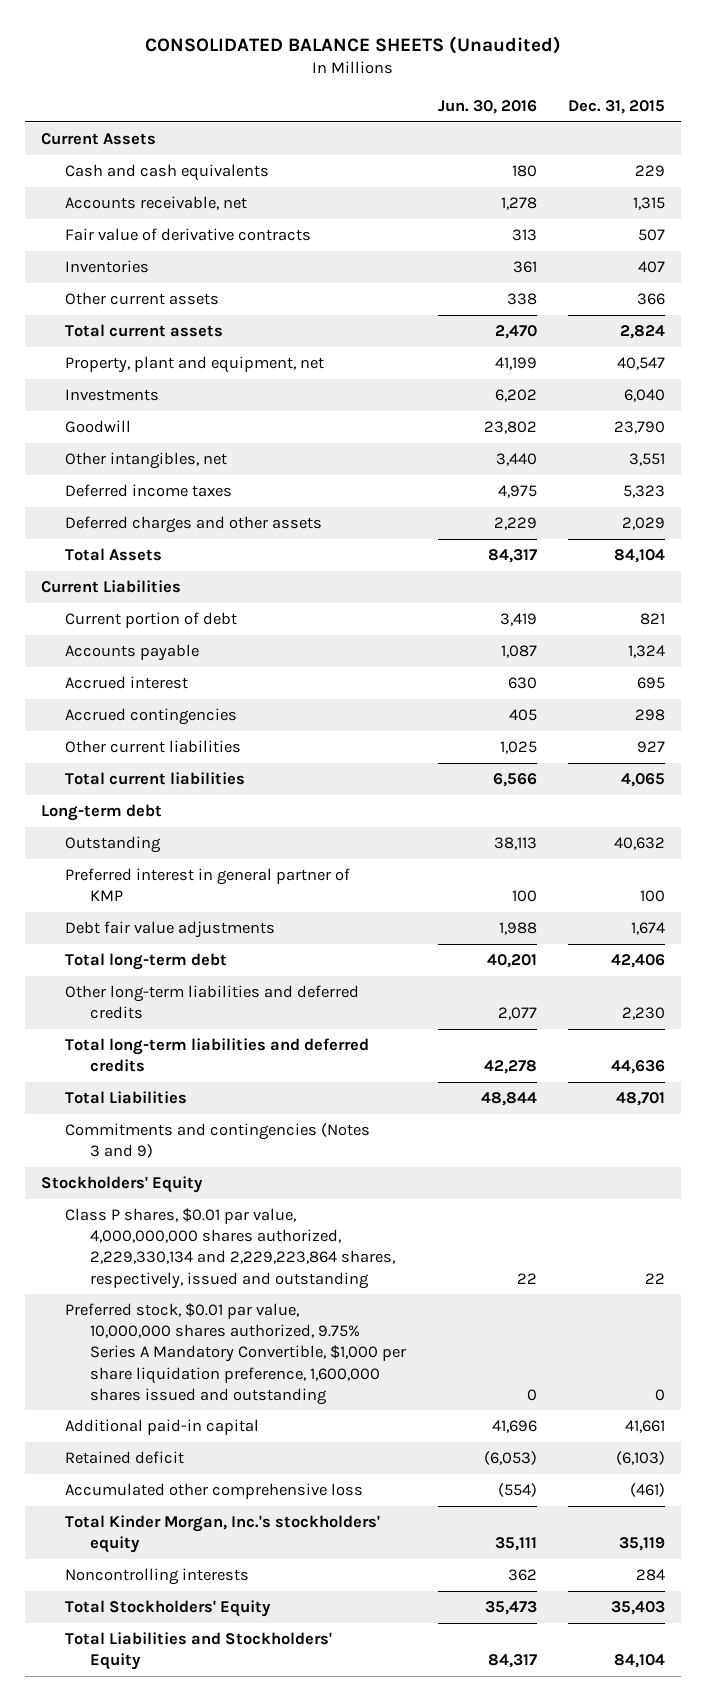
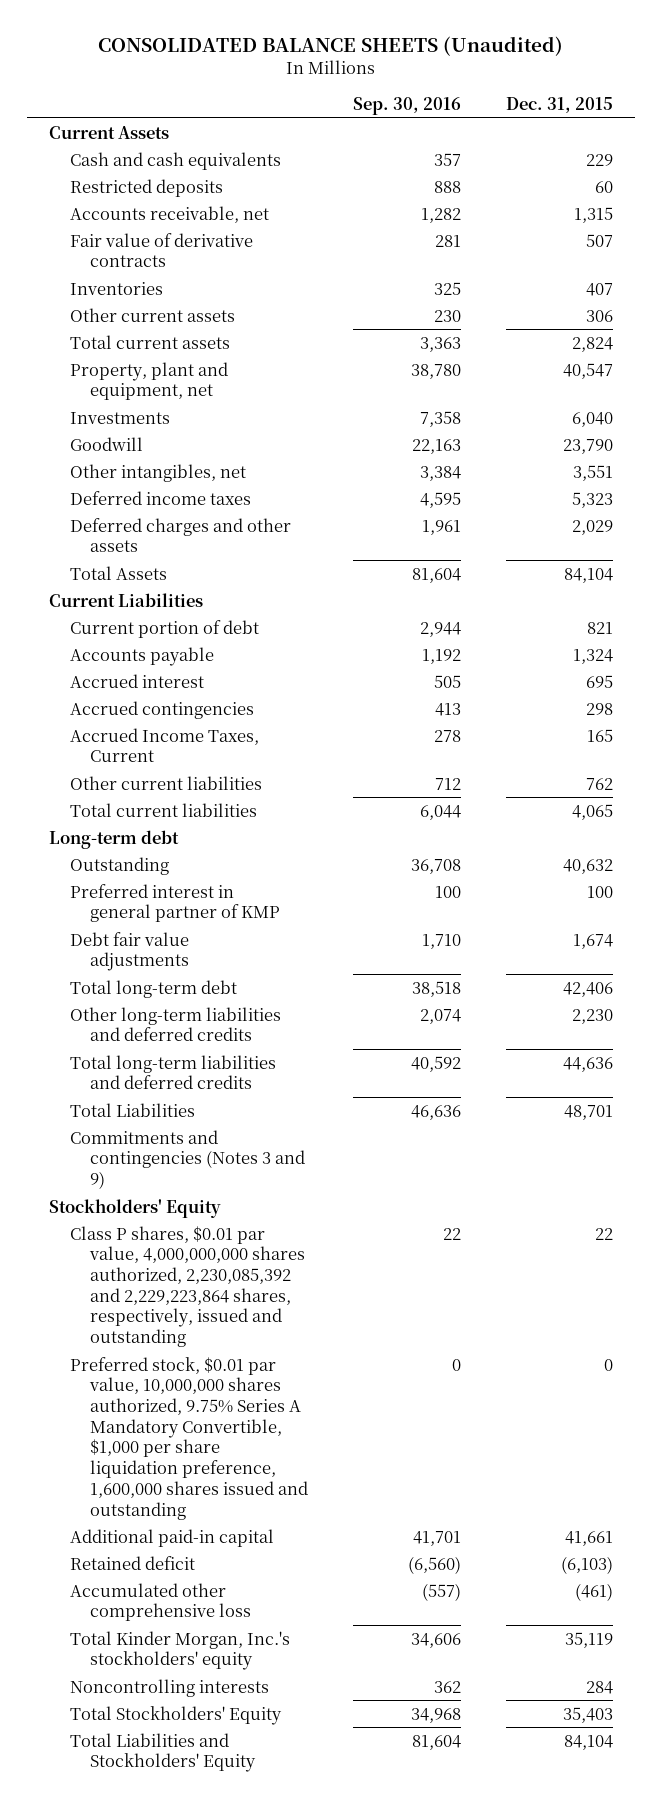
[437,100,537,115] Jun. 30, 2016 -> none
none -> [352,97,461,116] Sep. 30, 2016
none -> [69,178,223,197] Restricted deposits
[637,293,666,306] 366 -> [585,309,613,322] 306
none -> [69,727,259,763] Accrued Income Taxes, Current
[637,741,666,754] 927 -> [585,777,613,790] 762
[65,1208,396,1289] Class P shares, $0.01 par value, 4,000,000,000 shares authorized, 2,229,330,134 and 2,229,223,864 shares, respectively, issued and outstanding -> [69,1225,305,1348] Class P shares, $0.01 par value, 4,000,000,000 shares authorized, 2,230,085,392 and 2,229,223,864 shares, respectively, issued and outstanding

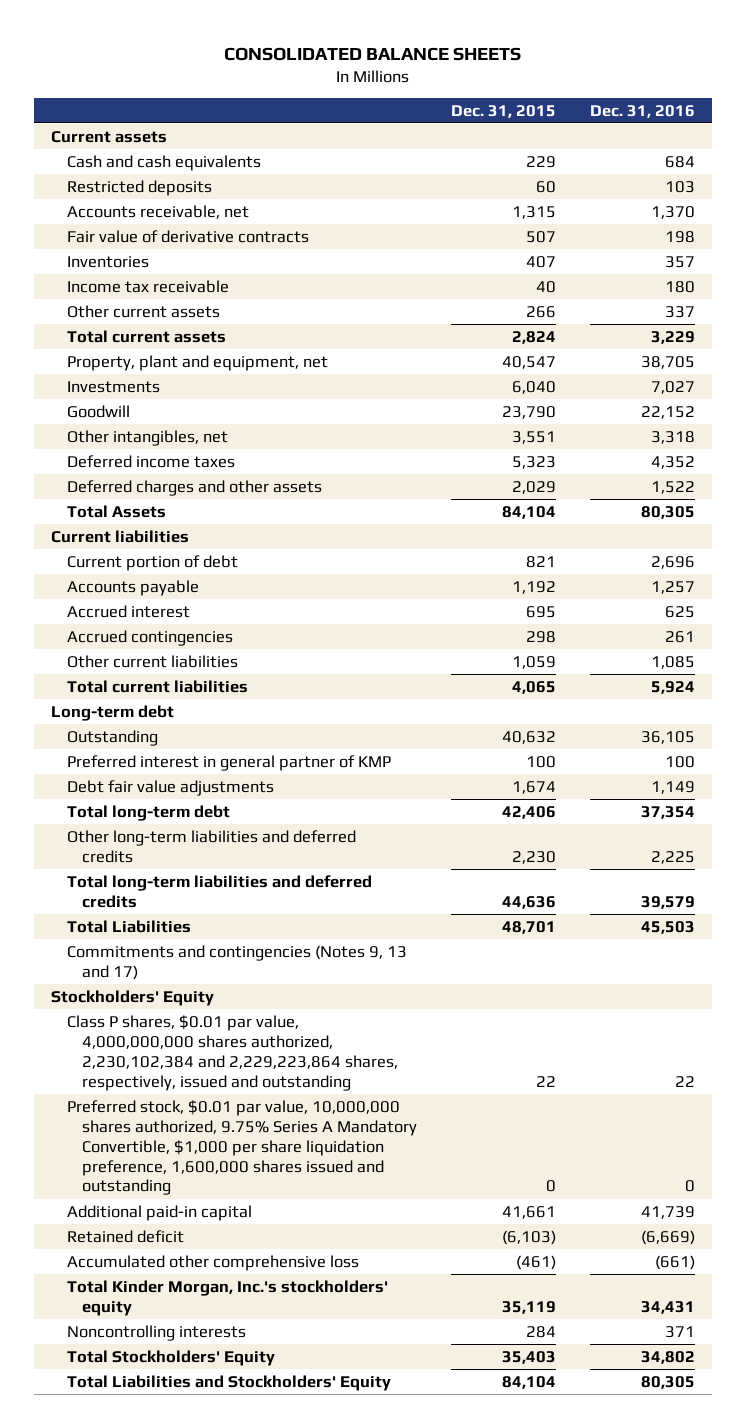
[98,36,564,57] CONSOLIDATED BALANCE SHEETS (Unaudited) -> [223,46,521,61] CONSOLIDATED BALANCE SHEETS
[352,97,461,116] Sep. 30, 2016 -> none
none -> [589,104,695,118] Dec. 31, 2016
[49,125,170,139] Current Assets -> [51,130,168,143] Current assets
none -> [66,279,229,293] Income tax receivable
[585,309,613,322] 306 -> [525,305,556,318] 266
[49,592,204,607] Current Liabilities -> [51,529,190,543] Current liabilities
[572,648,613,664] 1,324 -> [511,580,556,594] 1,192
[69,727,259,763] Accrued Income Taxes, Current -> none
[585,777,613,790] 762 -> [511,655,556,669] 1,059
[69,1129,305,1189] Commitments and contingencies (Notes 3 and 9) -> [66,944,407,980] Commitments and contingencies (Notes 9, 13 and 17)
[69,1225,305,1348] Class P shares, $0.01 par value, 4,000,000,000 shares authorized, 2,230,085,392 and 2,229,223,864 shares, respectively, issued and outstanding -> [66,1014,399,1091] Class P shares, $0.01 par value, 4,000,000,000 shares authorized, 2,230,102,384 and 2,229,223,864 shares, respectively, issued and outstanding

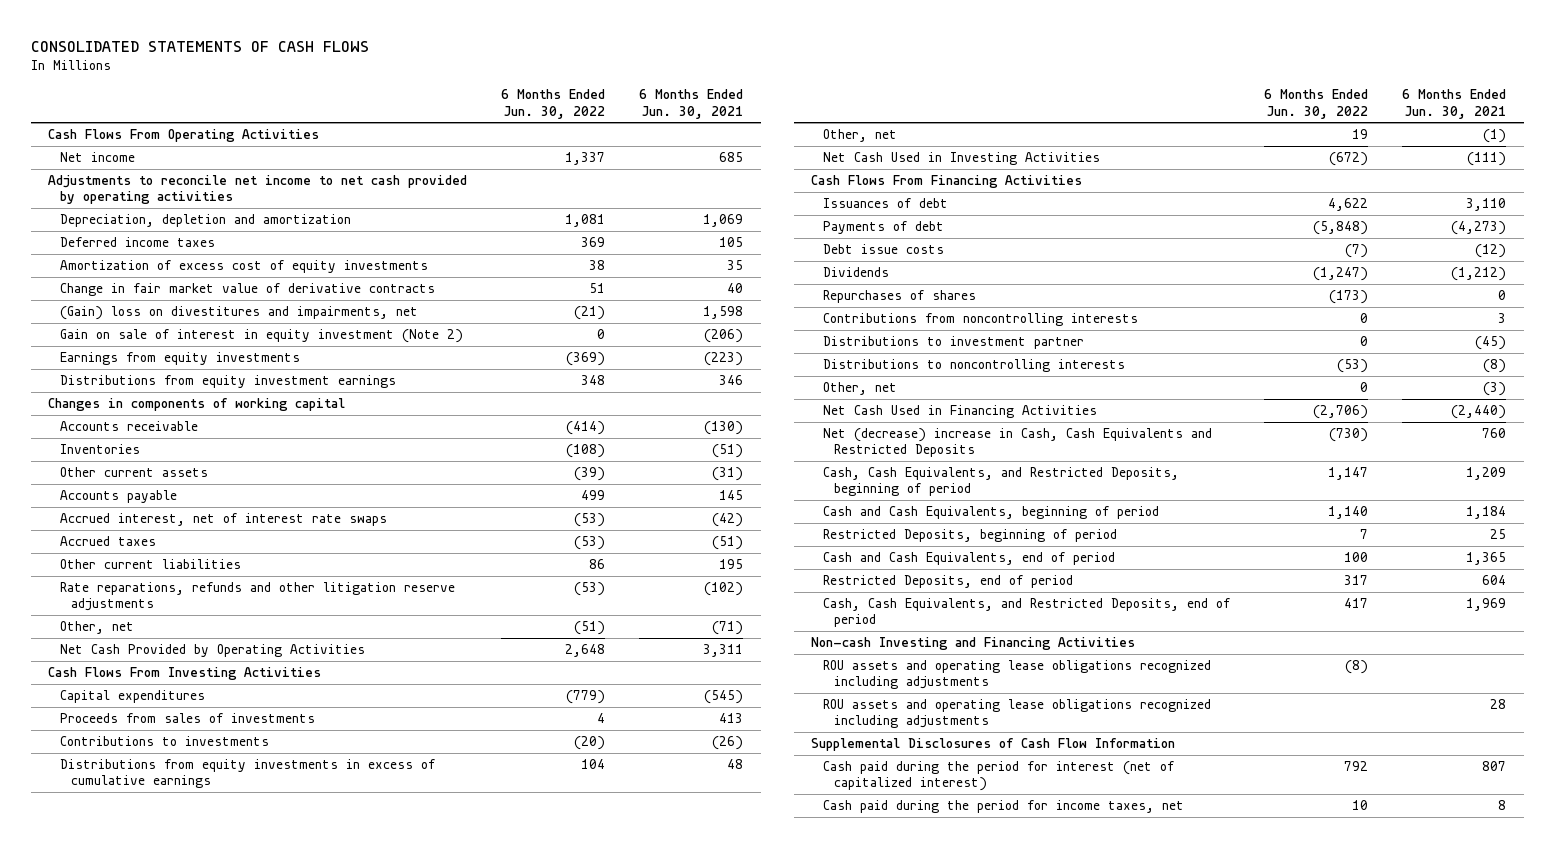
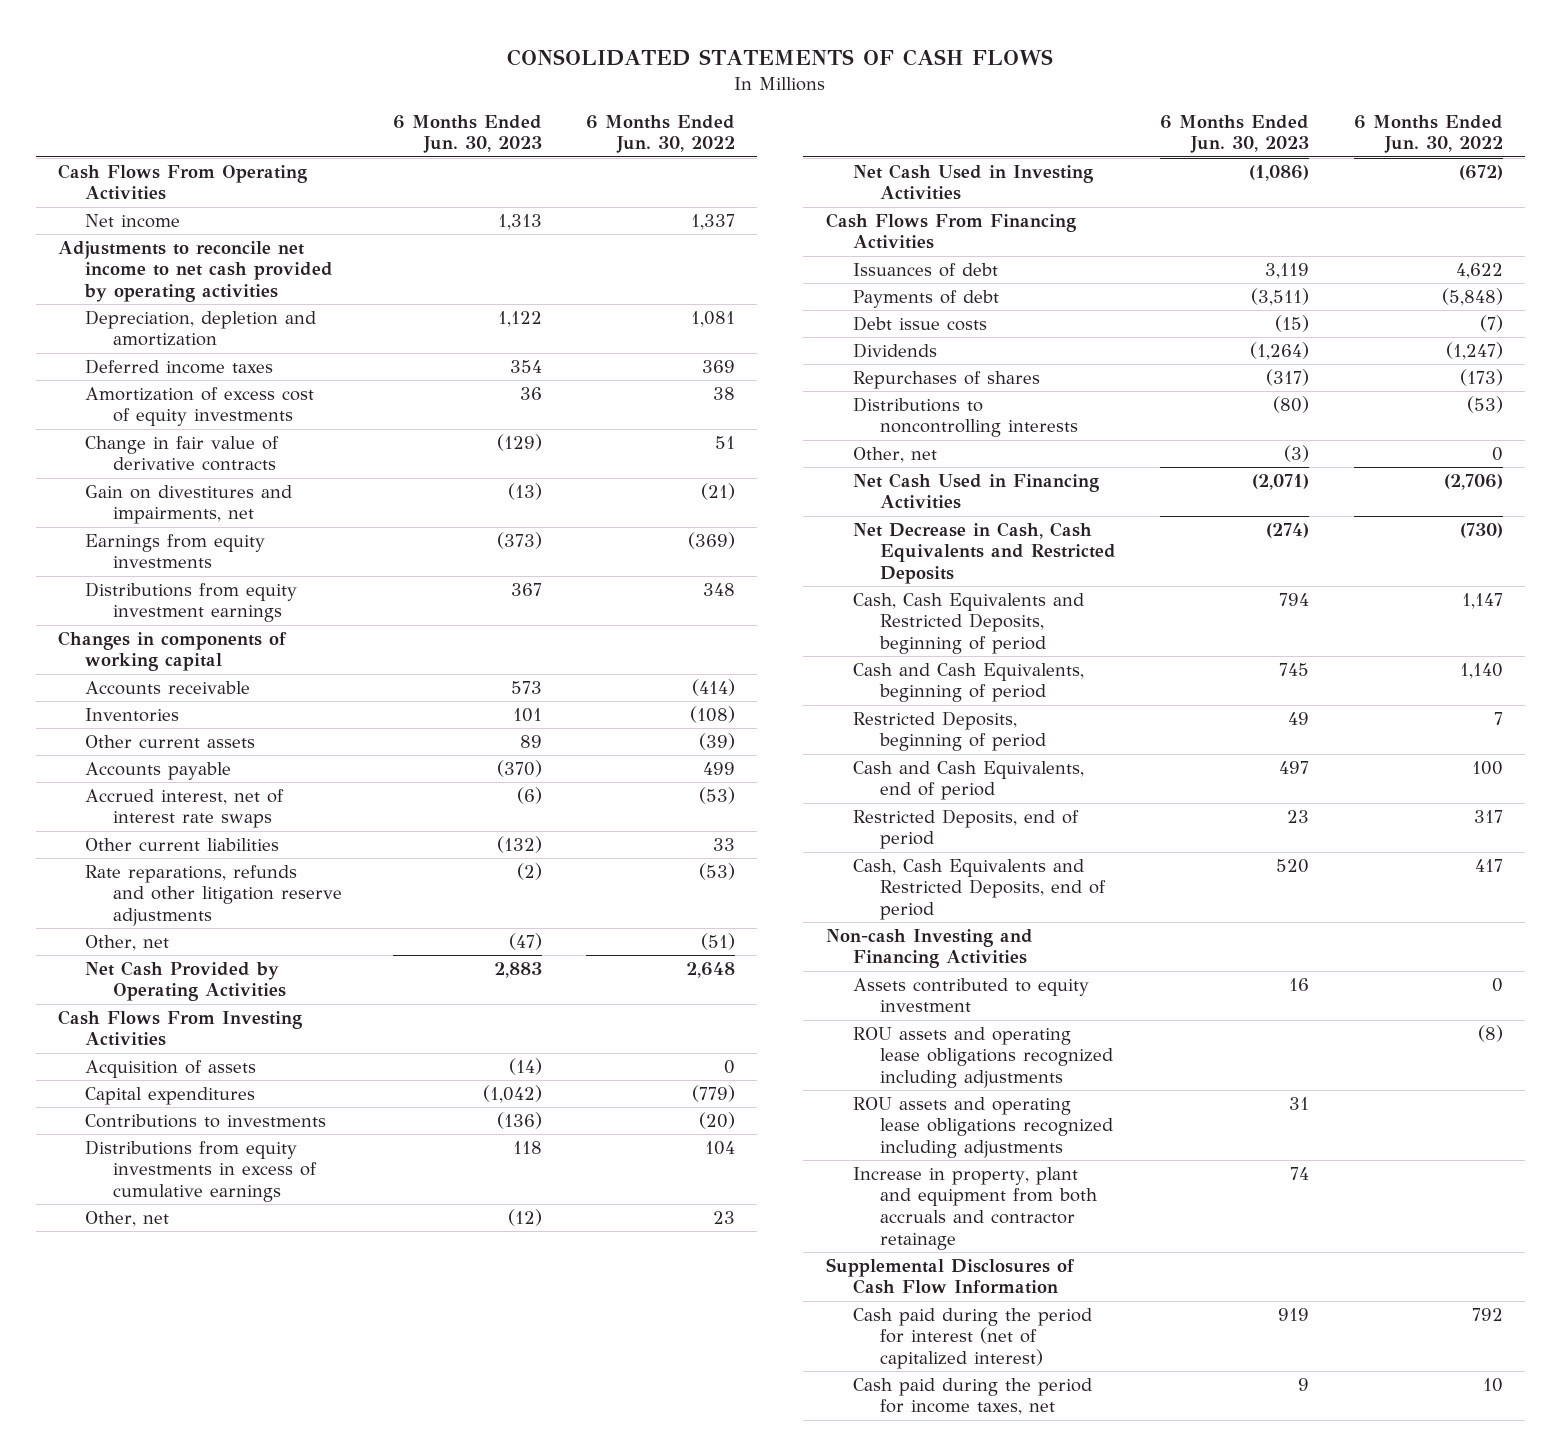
[639,89,744,119] 6 Months Ended Jun. 30, 2021 -> none
none -> [392,114,542,154] 6 Months Ended Jun. 30, 2023
[59,329,463,344] Gain on sale of interest in equity investment (Note 2) -> none
[59,283,435,297] Change in fair market value of derivative contracts -> [85,435,280,472] Change in fair value of derivative contracts
[59,306,418,321] (Gain) loss on divestitures and impairments, net -> [85,484,293,525] Gain on divestitures and impairments, net
[59,536,156,547] Accrued taxes -> none
[589,559,606,570] 86 -> [713,837,736,851] 33
none -> [85,1059,257,1078] Acquisition of assets
[59,713,315,724] Proceeds from sales of investments -> none
[1352,129,1369,140] 19 -> [713,1210,736,1224] 23
[822,313,1138,327] Contributions from noncontrolling interests -> none
[822,336,1084,350] Distributions to investment partner -> none
[822,428,1212,458] Net (decrease) increase in Cash, Cash Equivalents and Restricted Deposits -> [852,521,1117,585] Net Decrease in Cash, Cash Equivalents and Restricted Deposits
[822,467,1179,497] Cash, Cash Equivalents, and Restricted Deposits, beginning of period -> [852,592,1084,655] Cash, Cash Equivalents and Restricted Deposits, beginning of period
[822,598,1230,628] Cash, Cash Equivalents, and Restricted Deposits, end of period -> [852,858,1107,921] Cash, Cash Equivalents and Restricted Deposits, end of period
none -> [852,977,1089,1013] Assets contributed to equity investment
none -> [852,1166,1098,1250] Increase in property, plant and equipment from both accruals and contractor retainage

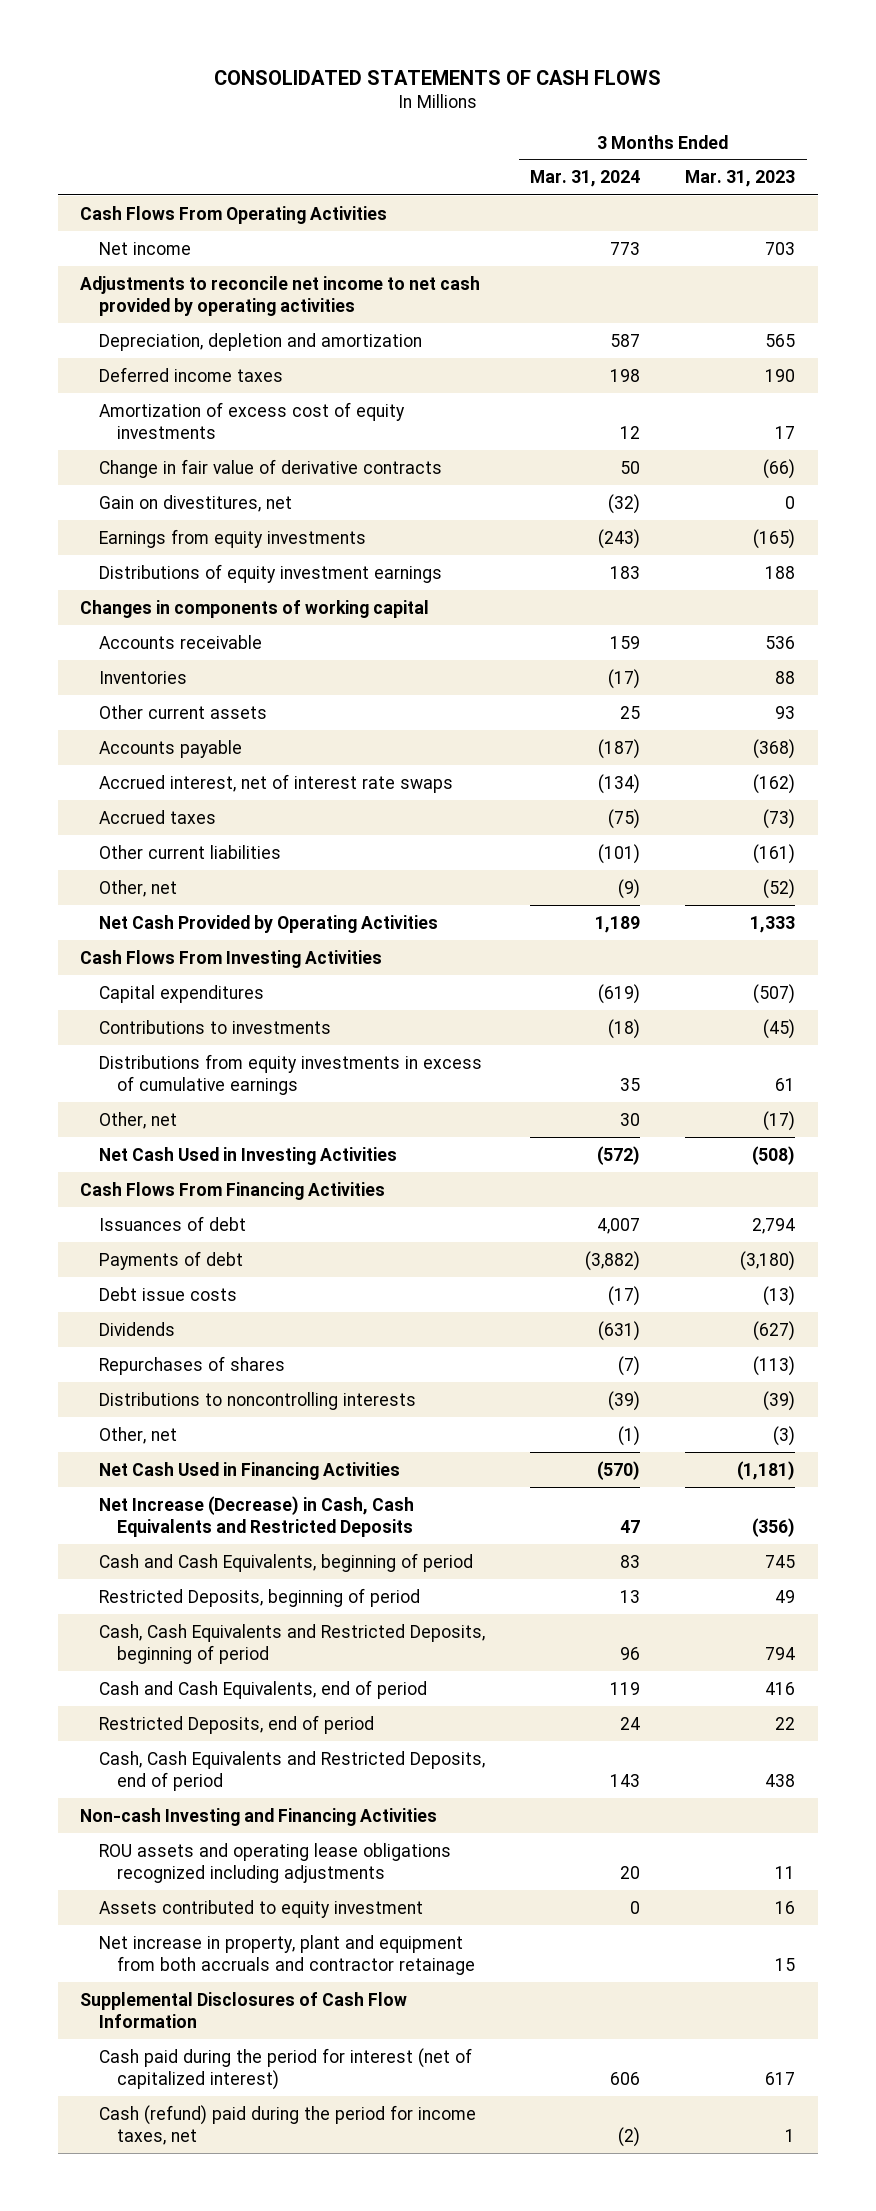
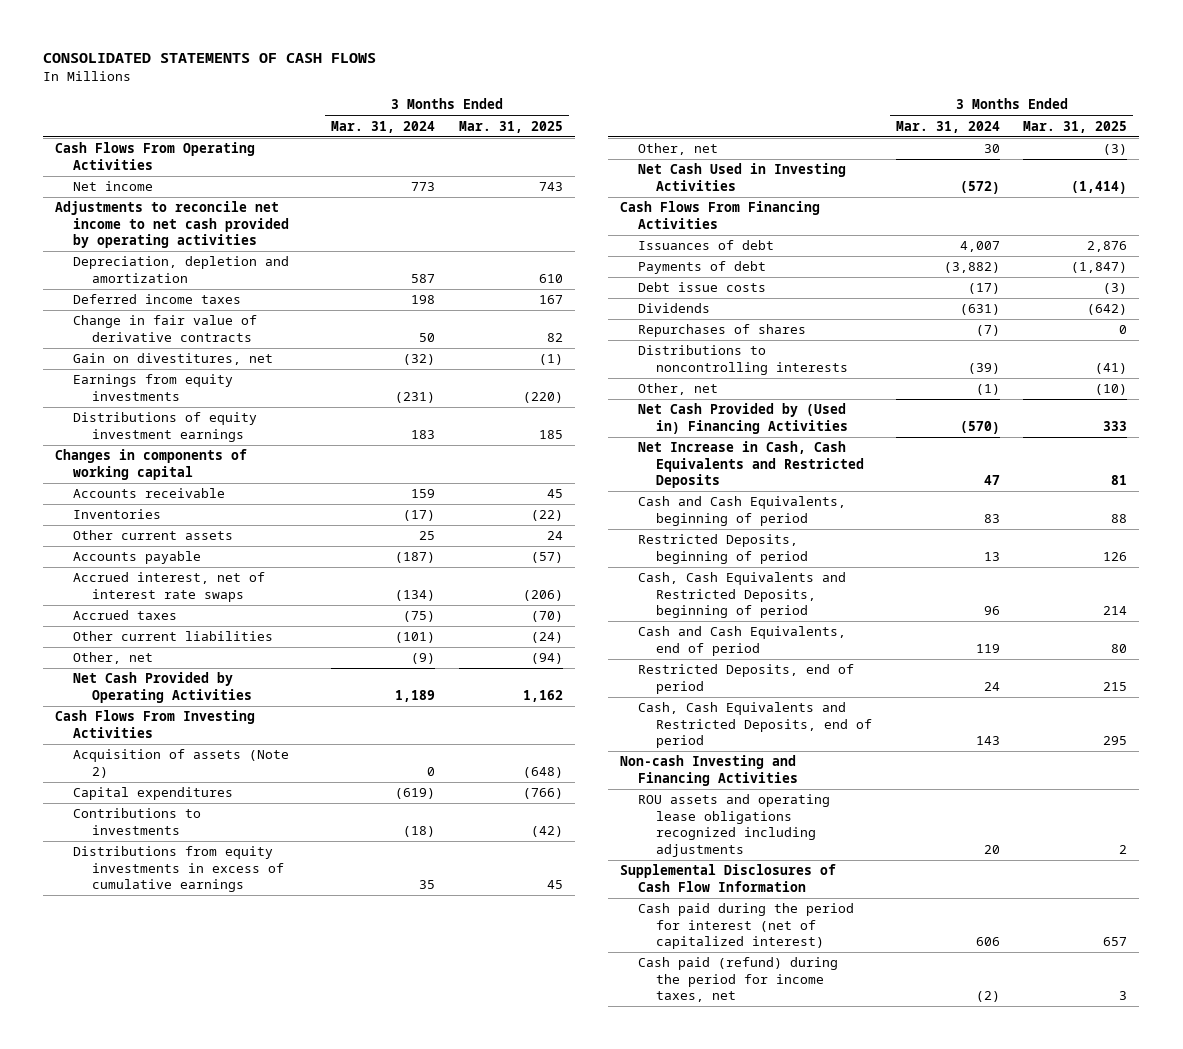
[685,170,796,188] Mar. 31, 2023 -> none
none -> [459,120,564,133] Mar. 31, 2025
[98,401,405,439] Amortization of excess cost of equity investments -> none
[598,528,641,549] (243) -> [395,391,436,403] (231)
none -> [73,749,290,778] Acquisition of assets (Note 2)
[98,1461,400,1480] Net Cash Used in Financing Activities -> [637,403,848,434] Net Cash Provided by (Used in) Financing Activities
[98,1495,414,1537] Net Increase (Decrease) in Cash, Cash Equivalents and Restricted Deposits -> [637,441,864,489] Net Increase in Cash, Cash Equivalents and Restricted Deposits
[98,1899,423,1918] Assets contributed to equity investment -> none
[98,1934,476,1975] Net increase in property, plant and equipment from both accruals and contractor retainage -> none
[98,2104,476,2145] Cash (refund) paid during the period for income taxes, net -> [637,957,838,1003] Cash paid (refund) during the period for income taxes, net

